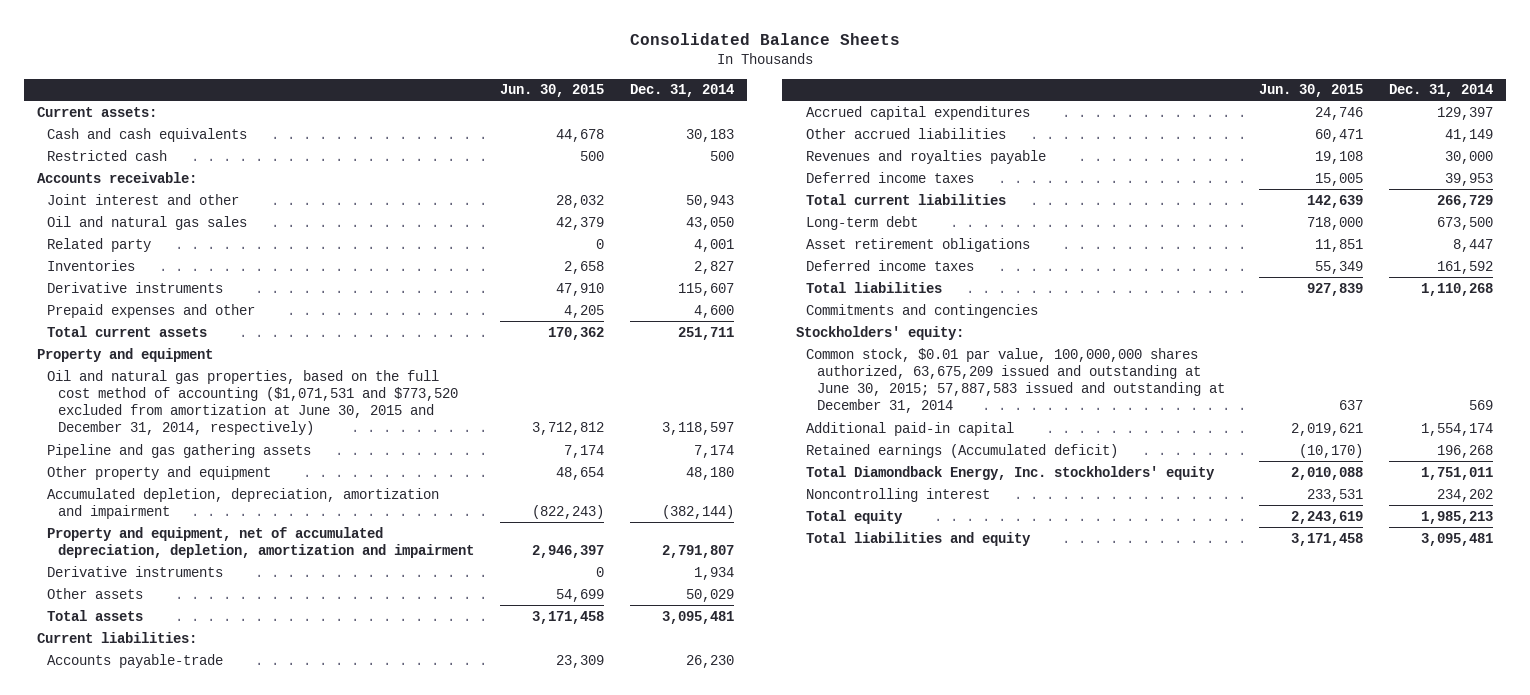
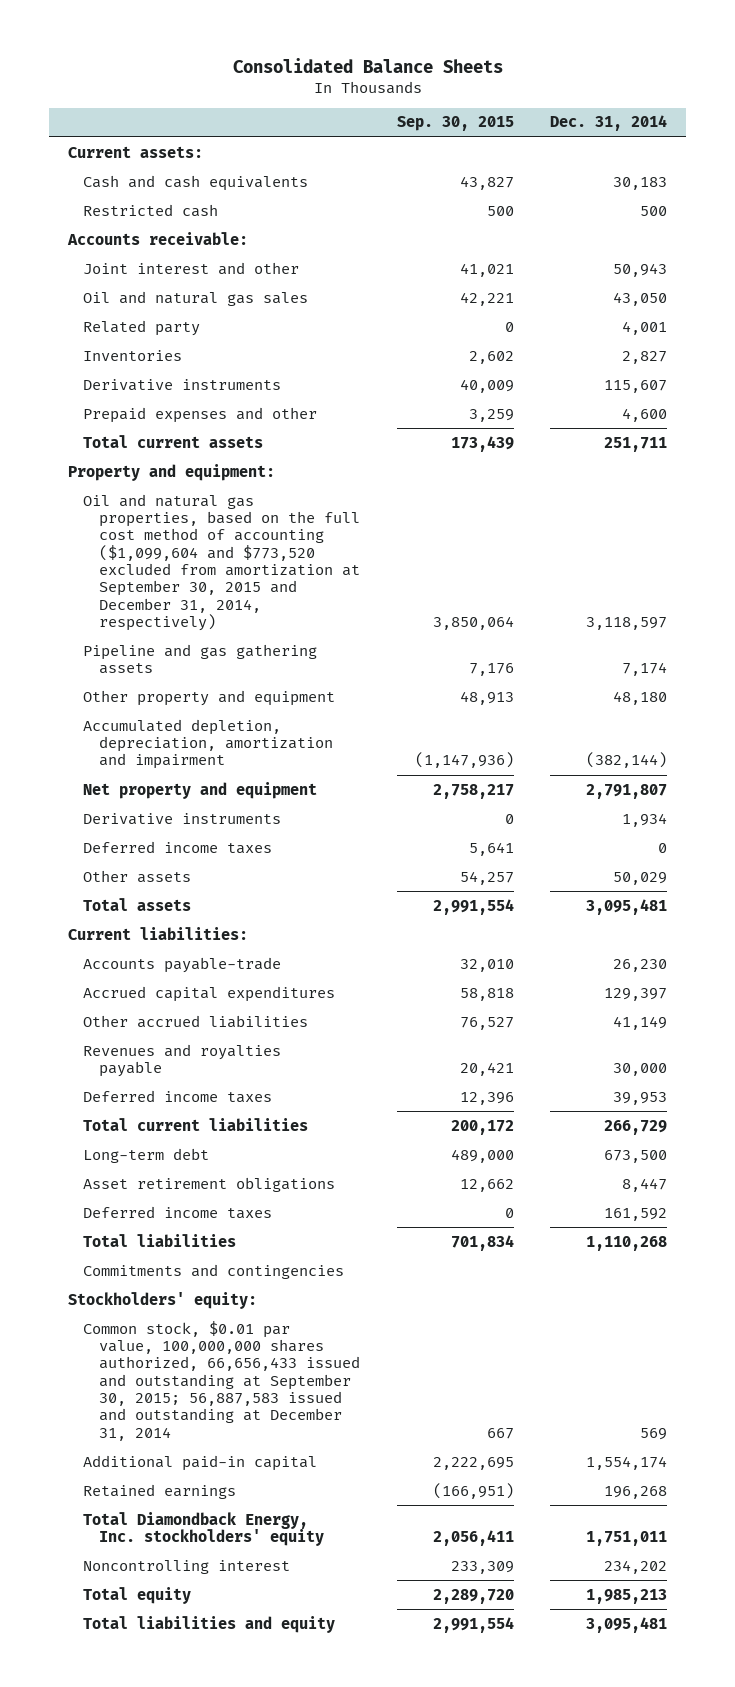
[500,84,605,98] Jun. 30, 2015 -> none
none -> [396,116,514,132] Sep. 30, 2015
[36,347,213,362] Property and equipment -> [67,463,275,481] Property and equipment:
[47,369,458,436] Oil and natural gas properties, based on the full cost method of accounting ($1,071,531 and $773,520 excluded from amortization at June 30, 2015 and December 31, 2014, respectively) -> [83,493,360,631] Oil and natural gas properties, based on the full cost method of accounting ($1,099,604 and $773,520 excluded from amortization at September 30, 2015 and December 31, 2014, respectively)
[47,526,474,558] Property and equipment, net of accumulated depreciation, depletion, amortization and impairment -> [83,781,318,799] Net property and equipment
none -> [83,840,273,854] Deferred income taxes
[806,347,1225,414] Common stock, $0.01 par value, 100,000,000 shares authorized, 63,675,209 issued and outstanding at June 30, 2015; 57,887,583 issued and outstanding at December 31, 2014 -> [83,1320,360,1441] Common stock, $0.01 par value, 100,000,000 shares authorized, 66,656,433 issued and outstanding at September 30, 2015; 56,887,583 issued and outstanding at December 31, 2014
[806,443,1119,458] Retained earnings (Accumulated deficit) -> [83,1483,237,1499] Retained earnings

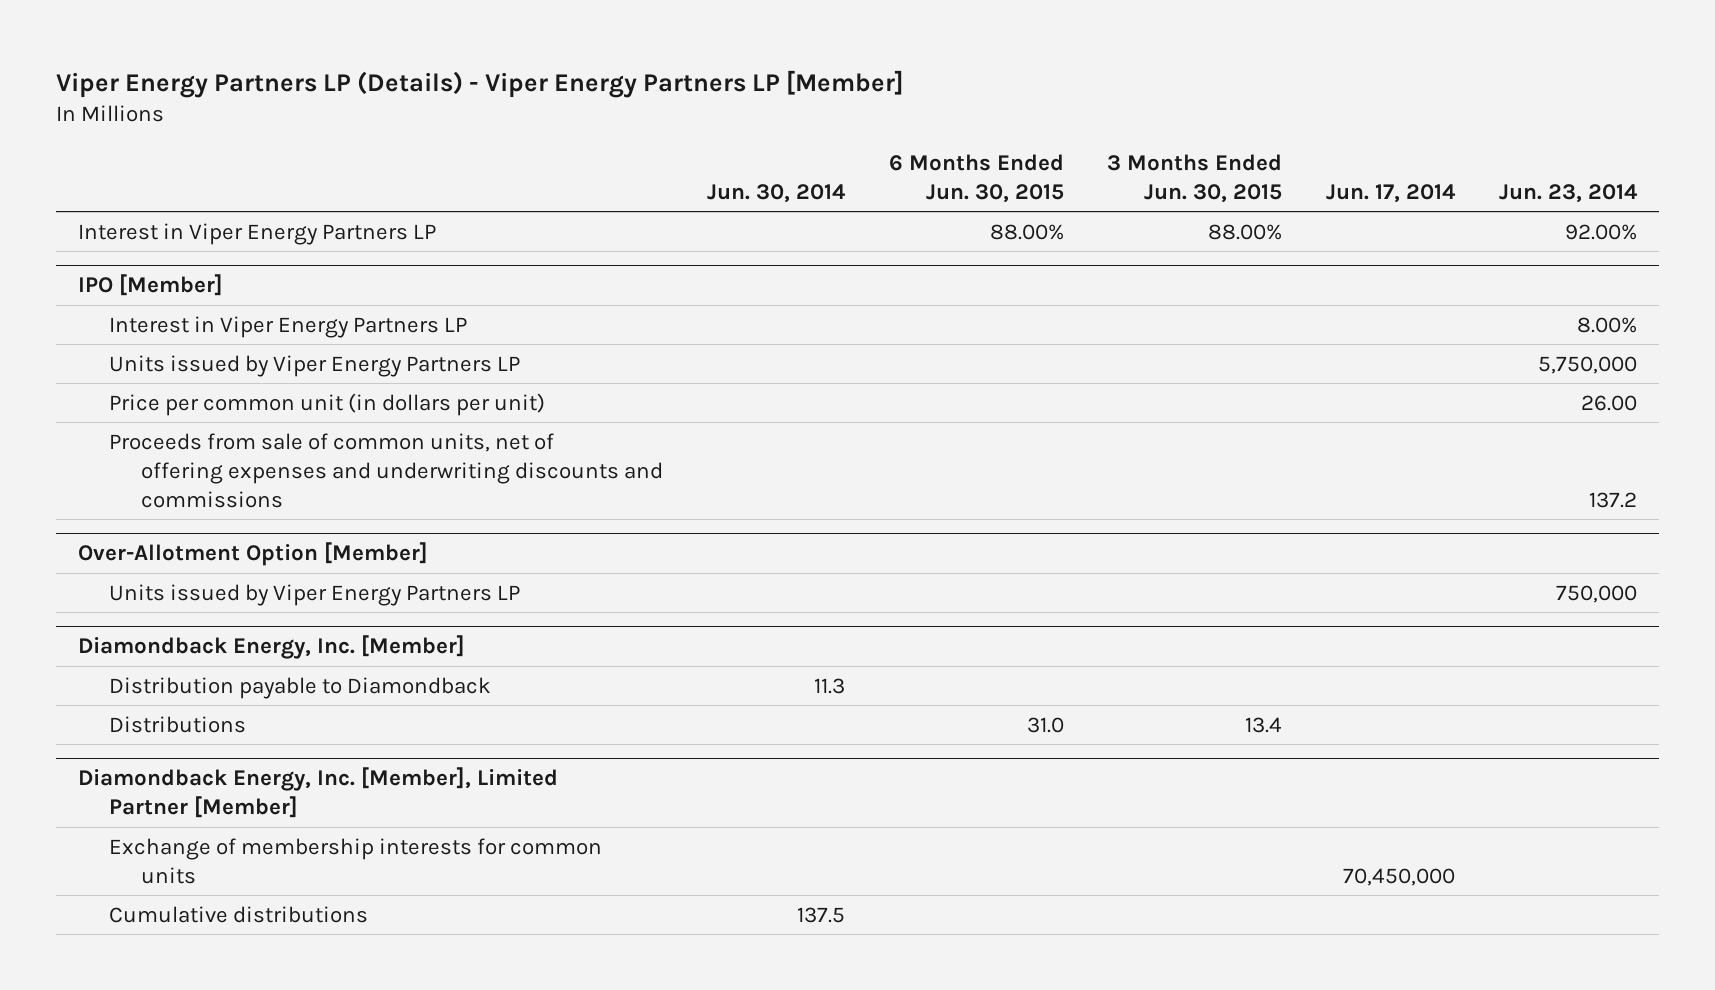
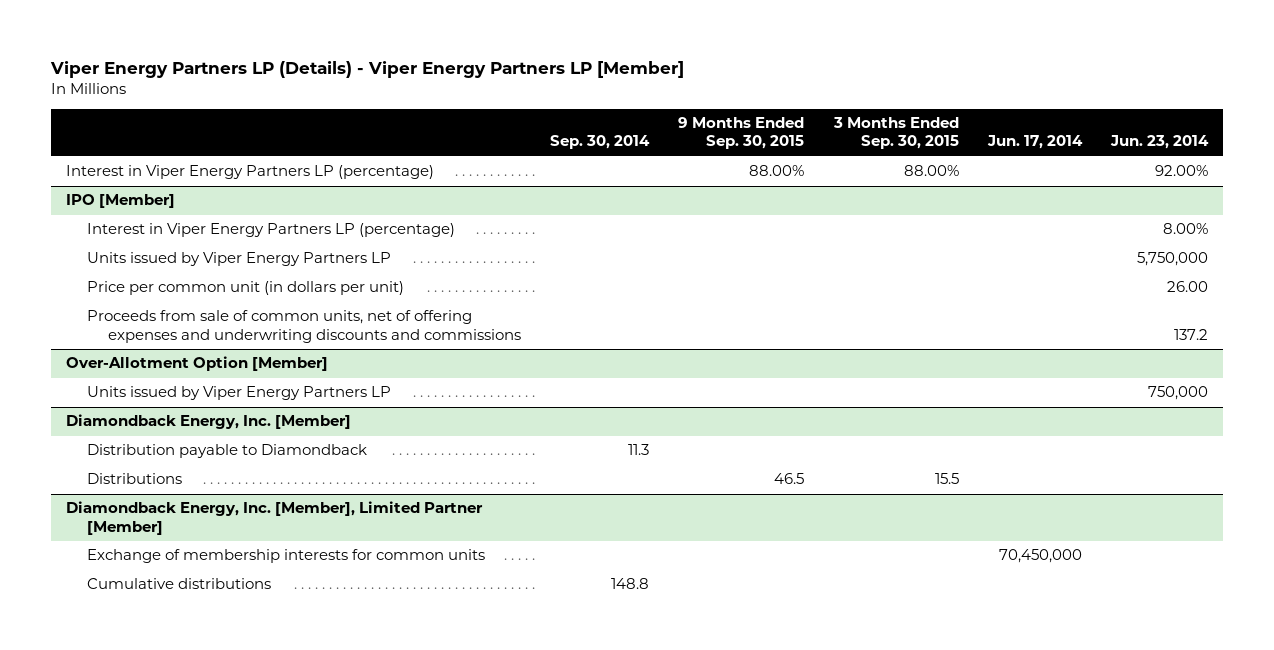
[706,183,846,203] Jun. 30, 2014 -> none
[888,153,1064,203] 6 Months Ended Jun. 30, 2015 -> none
[1107,153,1283,203] 3 Months Ended Jun. 30, 2015 -> none
none -> [549,135,650,150] Sep. 30, 2014
none -> [678,117,805,150] 9 Months Ended Sep. 30, 2015
none -> [832,117,959,150] 3 Months Ended Sep. 30, 2015
[77,222,436,245] Interest in Viper Energy Partners LP -> [65,165,434,180] Interest in Viper Energy Partners LP (percentage)
[109,315,468,338] Interest in Viper Energy Partners LP -> [86,223,455,238] Interest in Viper Energy Partners LP (percentage)

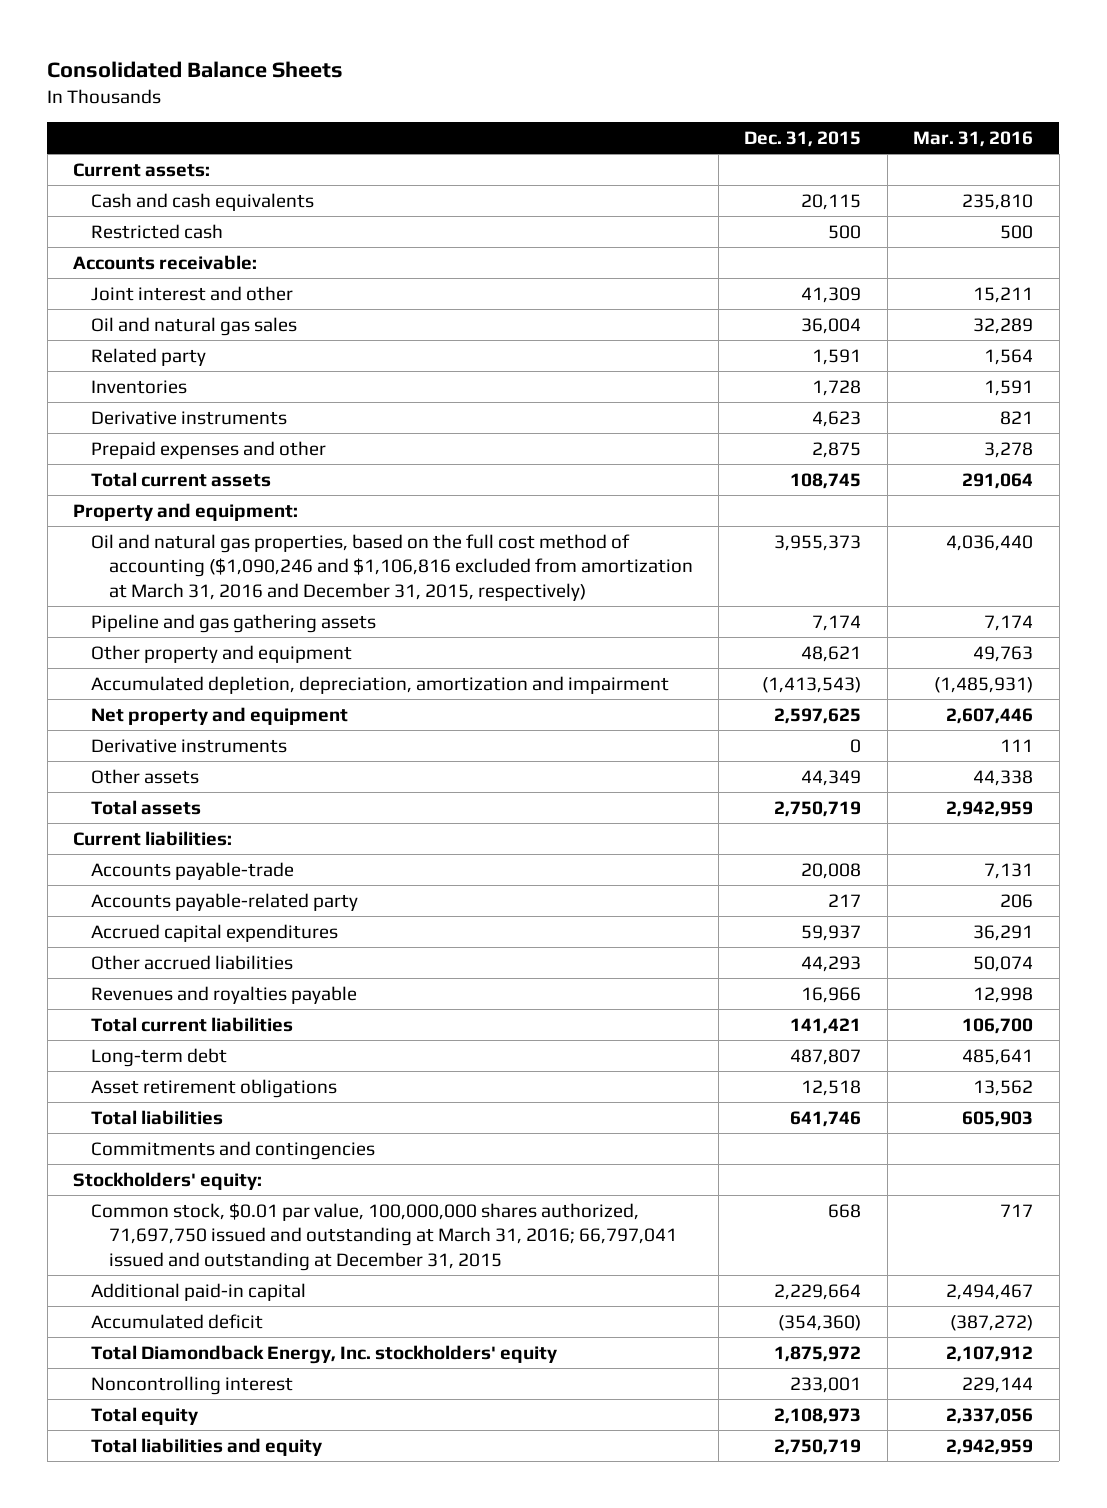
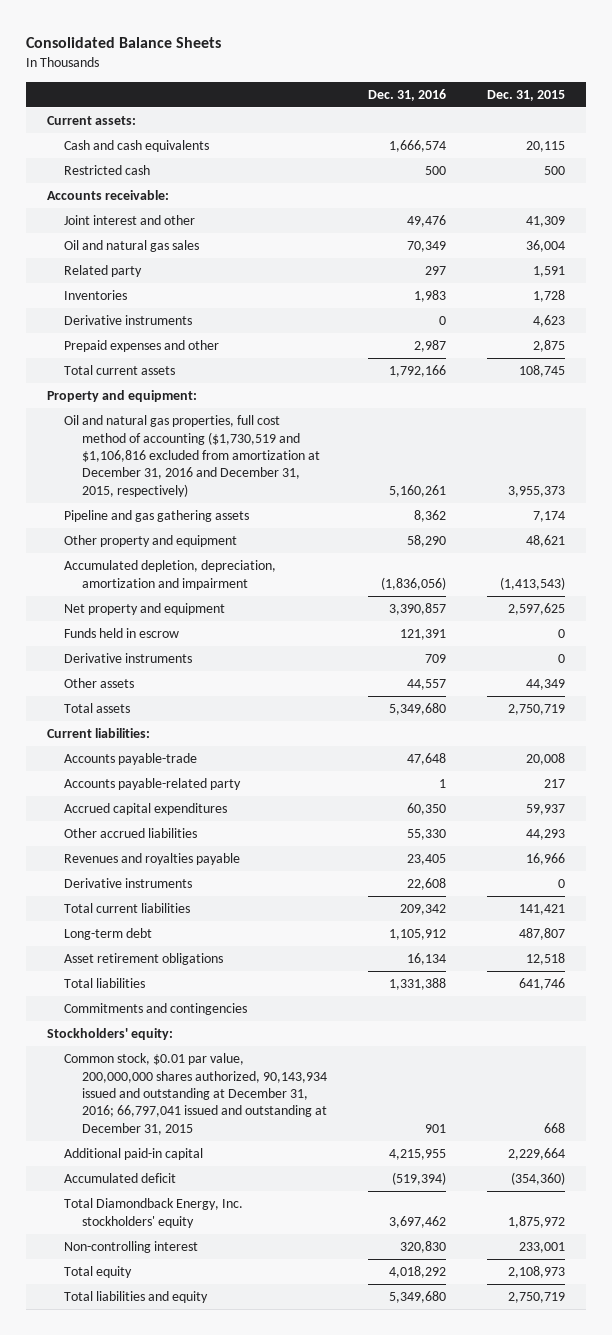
[913,131,1034,148] Mar. 31, 2016 -> none
none -> [367,88,446,101] Dec. 31, 2016
[90,533,693,601] Oil and natural gas properties, based on the full cost method of accounting ($1,090,246 and $1,106,816 excluded from amortization at March 31, 2016 and December 31, 2015, respectively) -> [64,415,320,497] Oil and natural gas properties, full cost method of accounting ($1,730,519 and $1,106,816 excluded from amortization at December 31, 2016 and December 31, 2015, respectively)
none -> [64,628,180,639] Funds held in escrow
none -> [64,878,193,889] Derivative instruments
[90,1202,677,1271] Common stock, $0.01 par value, 100,000,000 shares authorized, 71,697,750 issued and outstanding at March 31, 2016; 66,797,041 issued and outstanding at December 31, 2015 -> [64,1053,327,1135] Common stock, $0.01 par value, 200,000,000 shares authorized, 90,143,934 issued and outstanding at December 31, 2016; 66,797,041 issued and outstanding at December 31, 2015
[90,1375,293,1395] Noncontrolling interest -> [64,1241,199,1254] Non-controlling interest

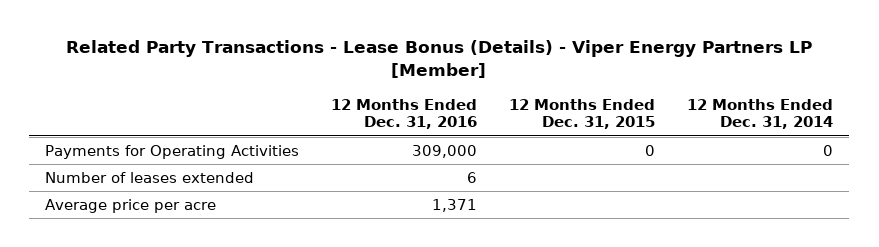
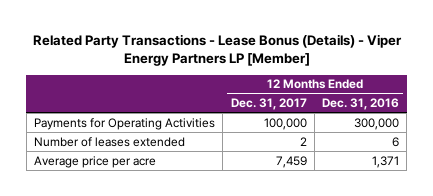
[509,98,656,130] 12 Months Ended Dec. 31, 2015 -> none
[687,98,834,130] 12 Months Ended Dec. 31, 2014 -> none
none -> [230,98,307,111] Dec. 31, 2017
[412,145,478,159] 309,000 -> [354,117,400,130] 300,000

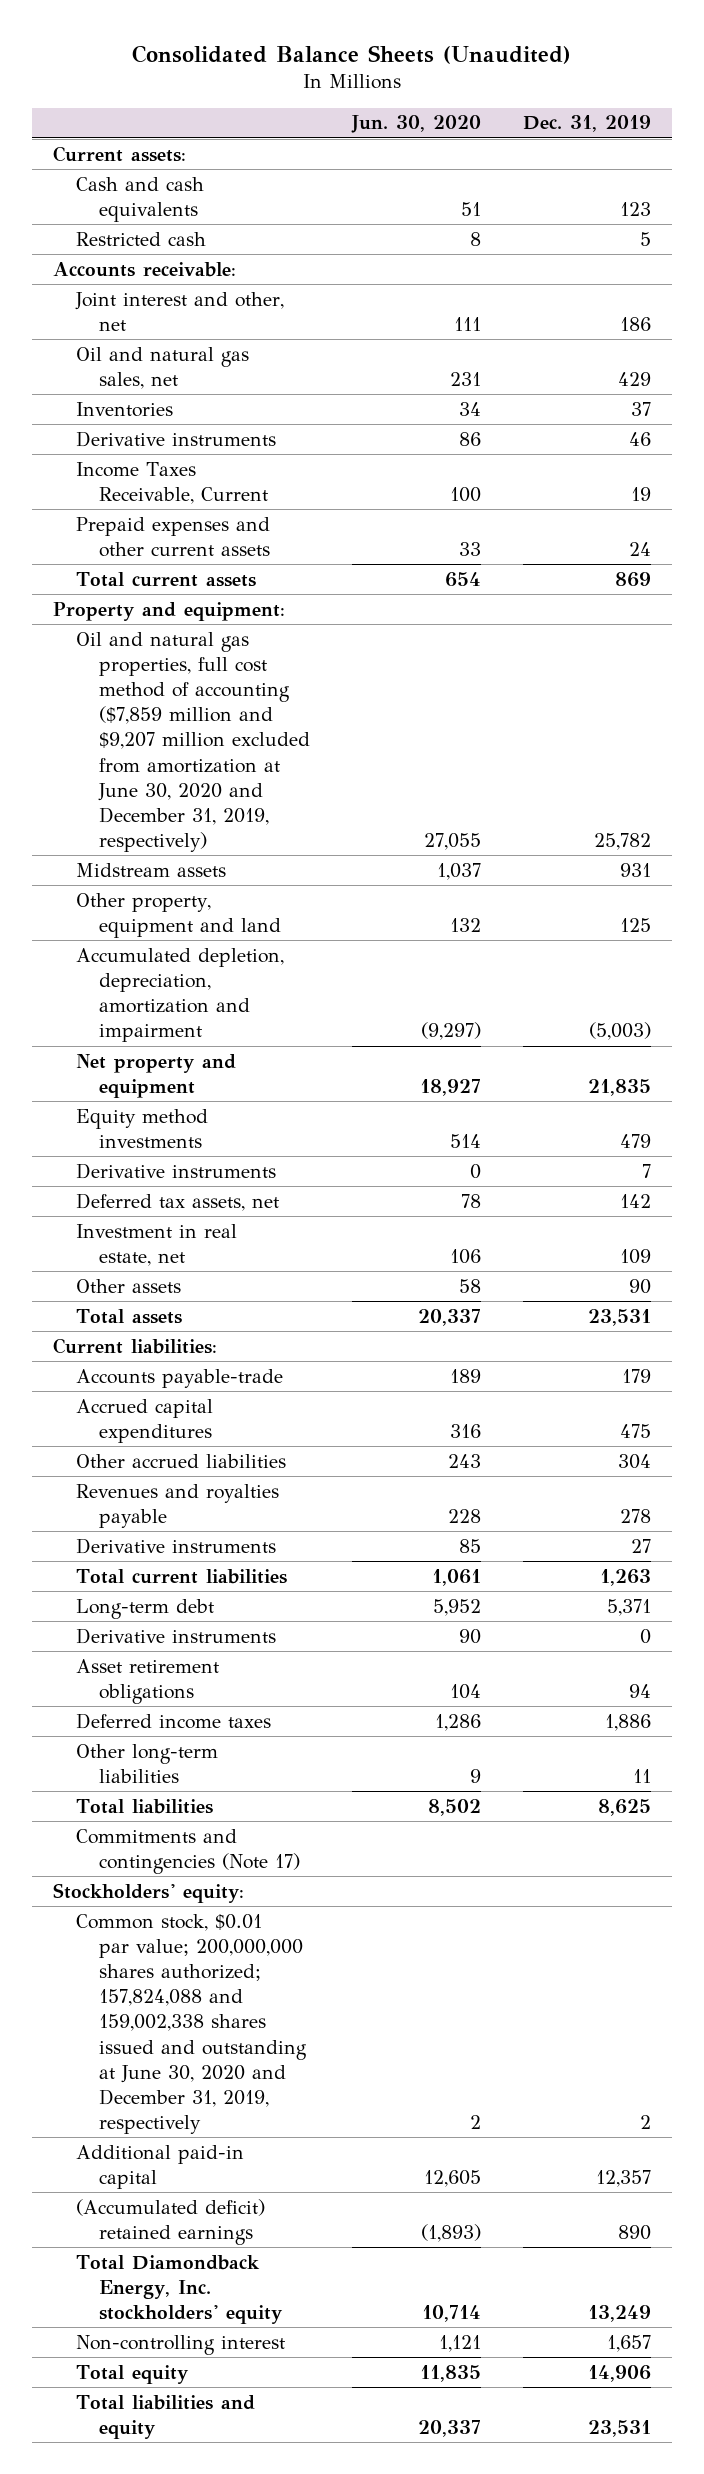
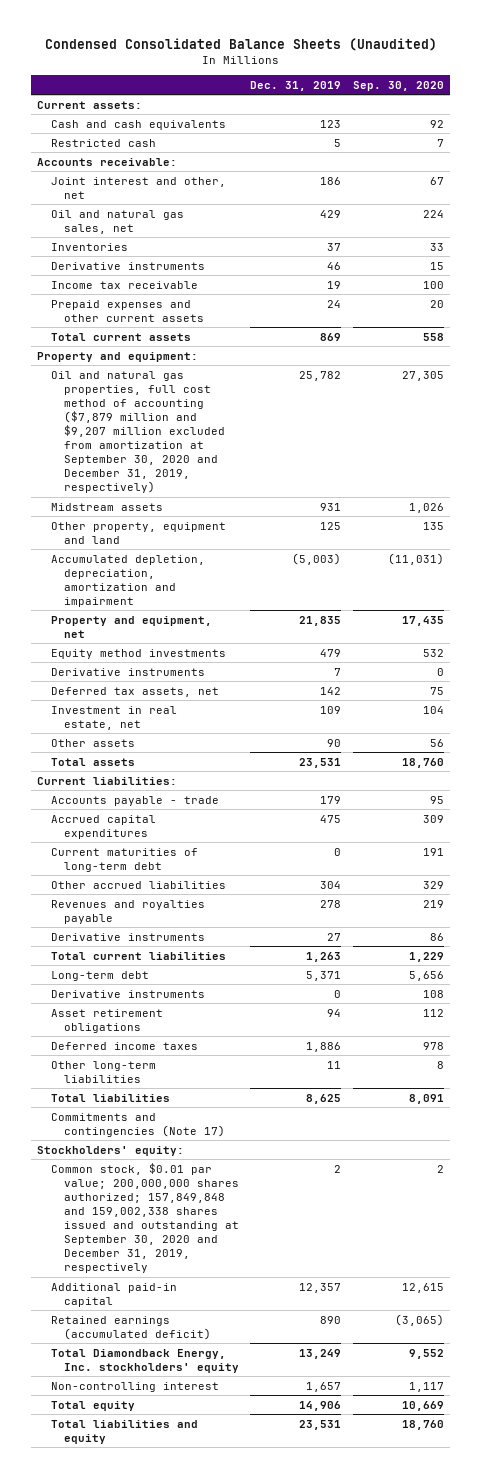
[131,45,571,65] Consolidated Balance Sheets (Unaudited) -> [44,37,437,51] Condensed Consolidated Balance Sheets (Unaudited)
[350,115,481,134] Jun. 30, 2020 -> none
none -> [352,80,444,91] Sep. 30, 2020
[75,461,268,504] Income Taxes Receivable, Current -> [50,280,198,289] Income tax receivable
[75,631,310,853] Oil and natural gas properties, full cost method of accounting ($7,859 million and $9,207 million excluded from amortization at June 30, 2020 and December 31, 2019, respectively) -> [50,370,226,494] Oil and natural gas properties, full cost method of accounting ($7,879 million and $9,207 million excluded from amortization at September 30, 2020 and December 31, 2019, respectively)
[75,1053,236,1098] Net property and equipment -> [50,615,212,638] Property and equipment, net
[75,1368,283,1388] Accounts payable-trade -> [50,795,219,806] Accounts payable - trade
none -> [50,847,198,872] Current maturities of long-term debt
[75,1913,307,2135] Common stock, $0.01 par value; 200,000,000 shares authorized; 157,824,088 and 159,002,338 shares issued and outstanding at June 30, 2020 and December 31, 2019, respectively -> [50,1162,240,1274] Common stock, $0.01 par value; 200,000,000 shares authorized; 157,849,848 and 159,002,338 shares issued and outstanding at September 30, 2020 and December 31, 2019, respectively
[75,2198,265,2245] (Accumulated deficit) retained earnings -> [50,1315,212,1340] Retained earnings (accumulated deficit)

